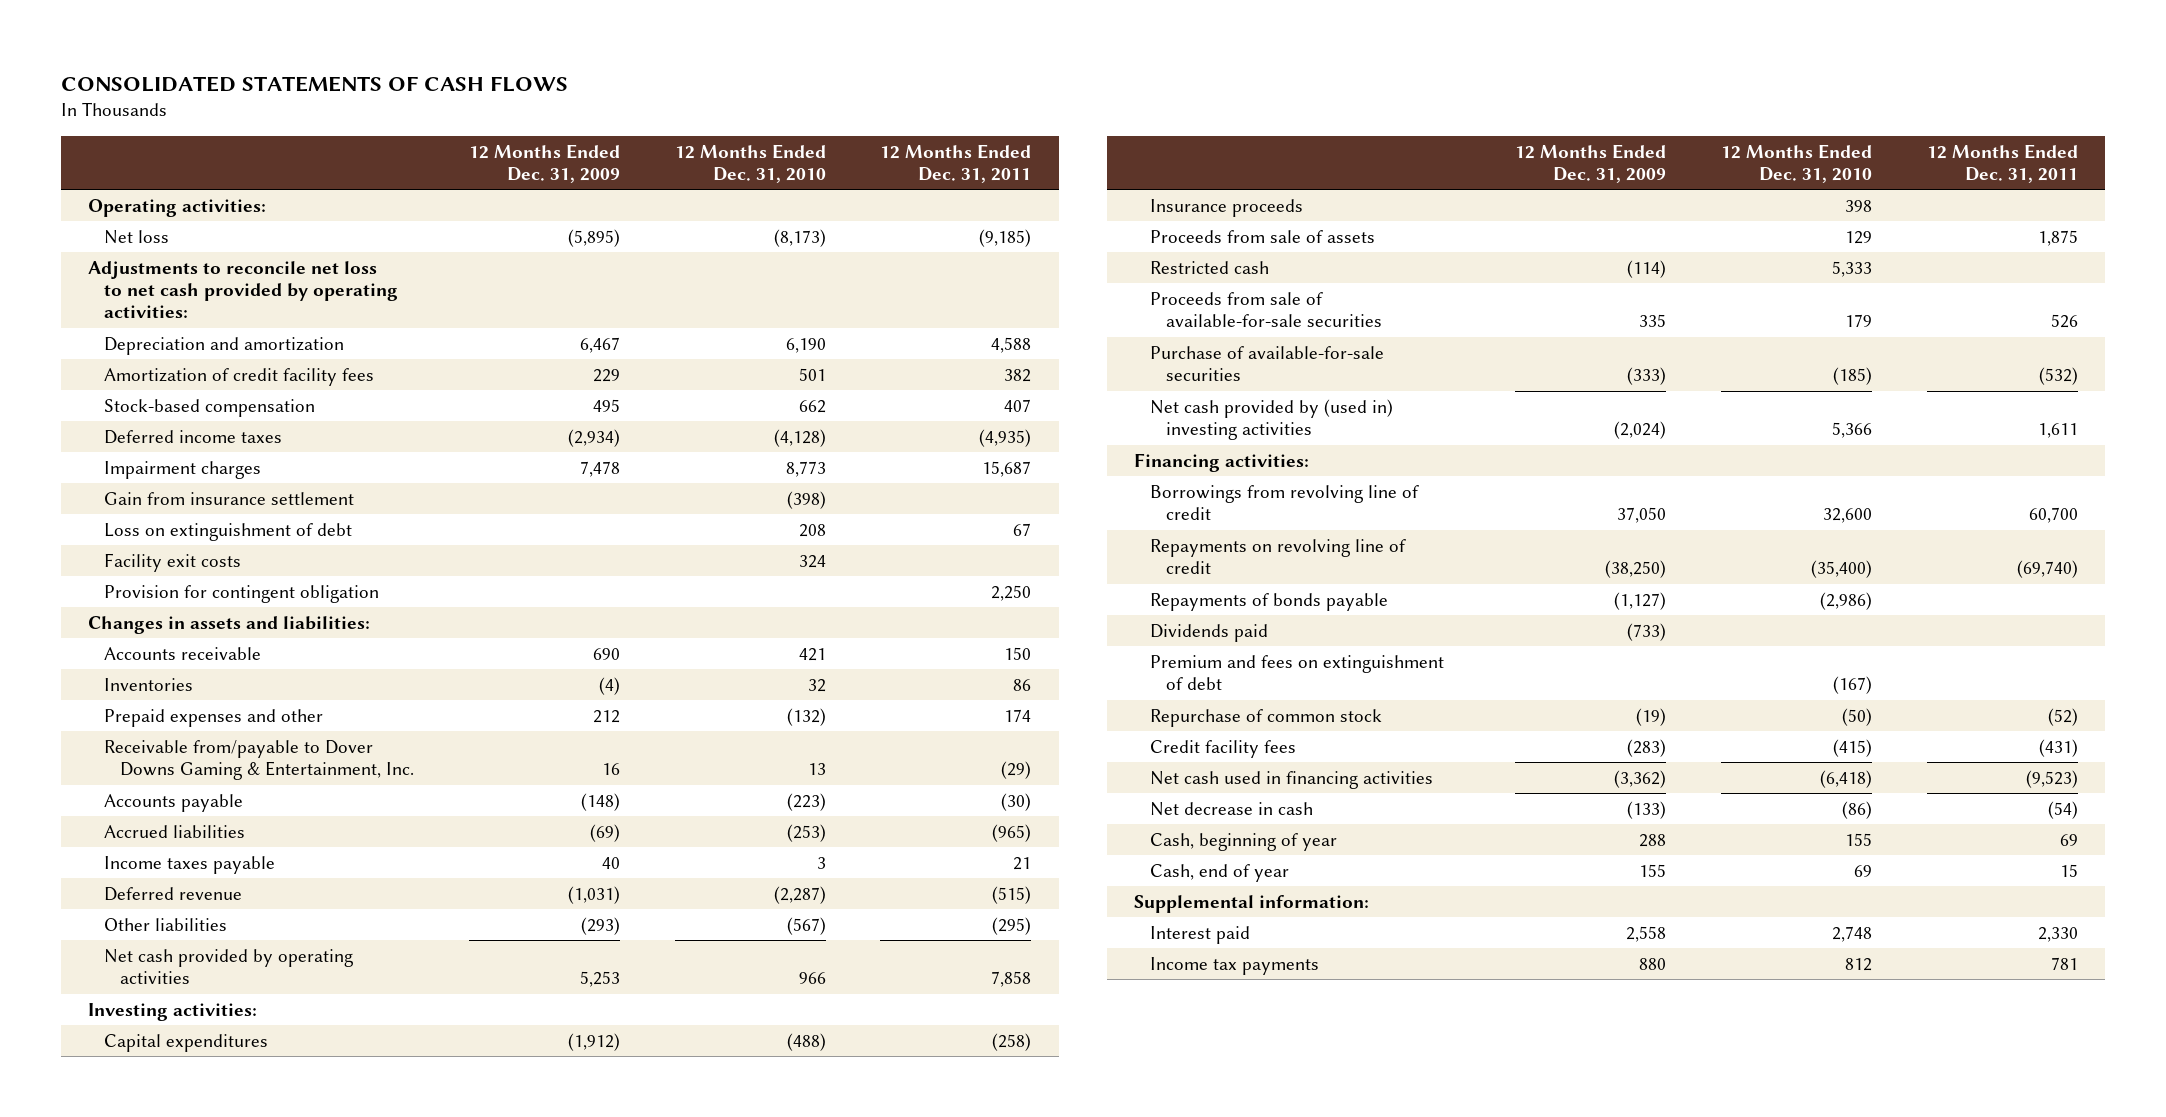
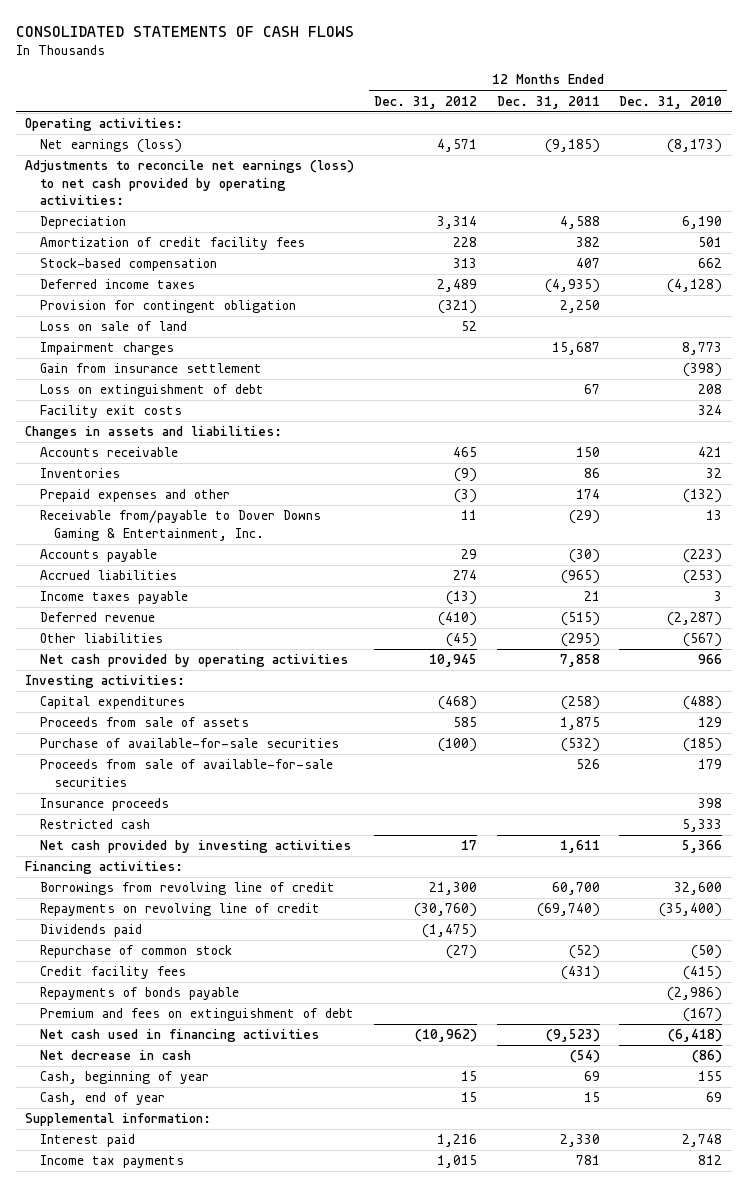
[468,143,620,183] 12 Months Ended Dec. 31, 2009 -> none
none -> [374,95,478,109] Dec. 31, 2012
[104,229,170,244] Net loss -> [39,139,182,154] Net earnings (loss)
[88,260,399,319] Adjustments to reconcile net loss to net cash provided by operating activities: -> [25,160,355,206] Adjustments to reconcile net earnings (loss) to net cash provided by operating activities:
[104,336,345,355] Depreciation and amortization -> [39,216,126,230] Depreciation
[104,584,380,603] Provision for contingent obligation -> [39,300,296,314] Provision for contingent obligation
none -> [39,321,187,332] Loss on sale of land
[1150,291,1382,328] Proceeds from sale of available-for-sale securities -> [39,759,333,787] Proceeds from sale of available-for-sale securities
[1150,198,1304,217] Insurance proceeds -> [39,798,169,812] Insurance proceeds
[1150,260,1270,274] Restricted cash -> [39,819,150,830] Restricted cash
[1150,398,1394,441] Net cash provided by (used in) investing activities -> [39,840,351,854] Net cash provided by investing activities
[1150,592,1389,611] Repayments of bonds payable -> [39,987,239,1001] Repayments of bonds payable
[1150,654,1445,691] Premium and fees on extinguishment of debt -> [39,1008,354,1022] Premium and fees on extinguishment of debt

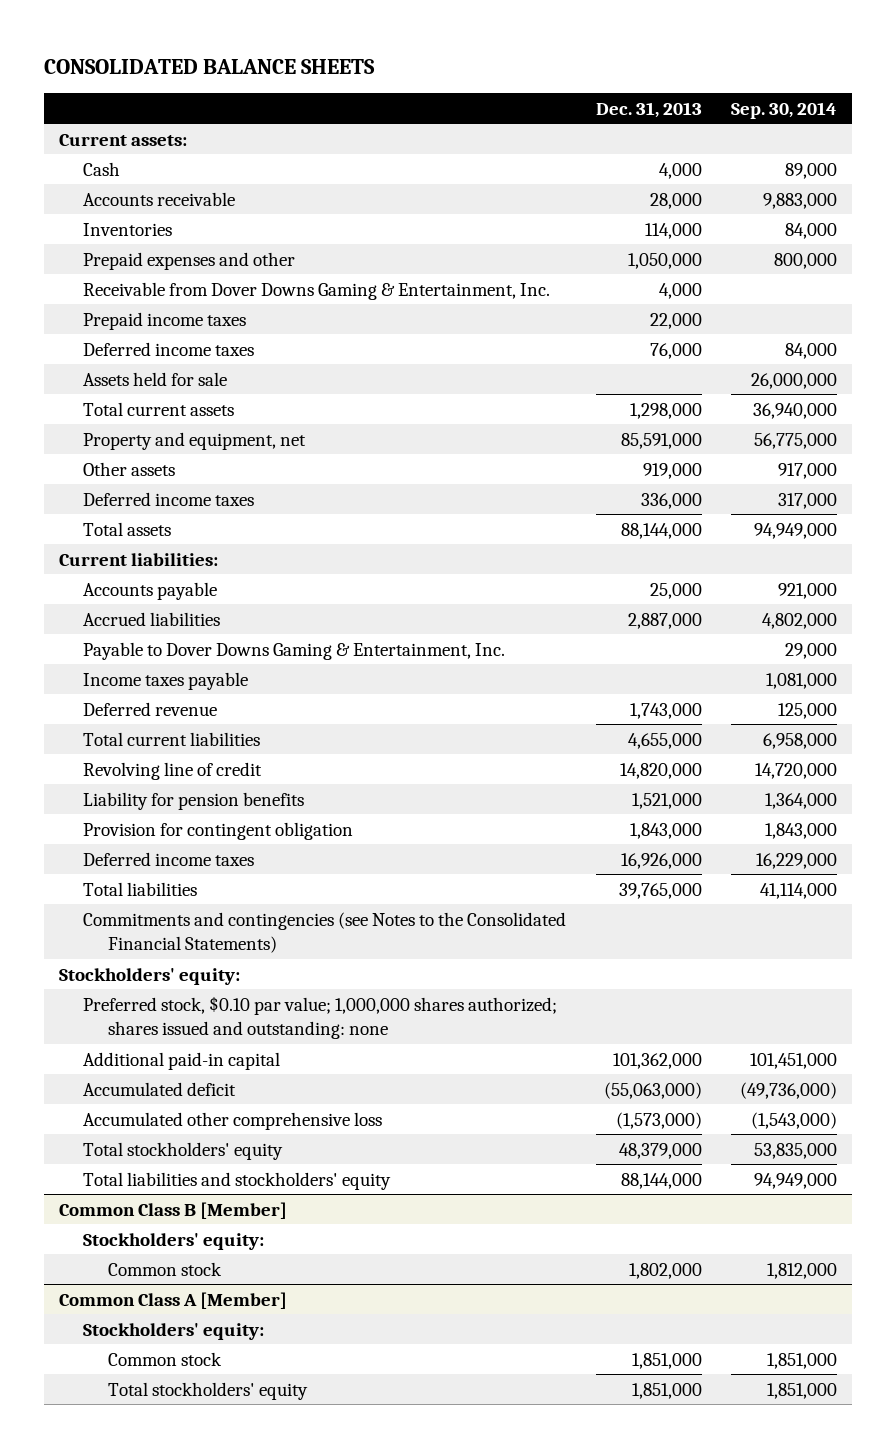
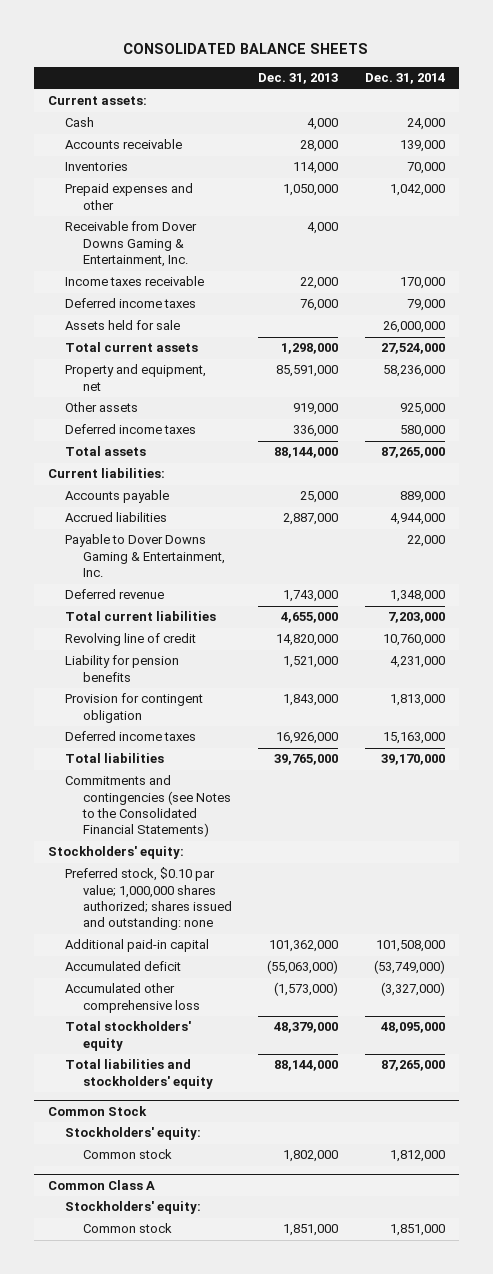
[731,101,838,119] Sep. 30, 2014 -> none
none -> [365,73,446,85] Dec. 31, 2014
[83,311,247,330] Prepaid income taxes -> [65,276,205,287] Income taxes receivable
[83,671,249,690] Income taxes payable -> none
[58,1201,287,1219] Common Class B [Member] -> none
none -> [47,1105,147,1116] Common Stock
[58,1291,287,1309] Common Class A [Member] -> [47,1179,155,1190] Common Class A
[107,1381,308,1400] Total stockholders' equity -> none

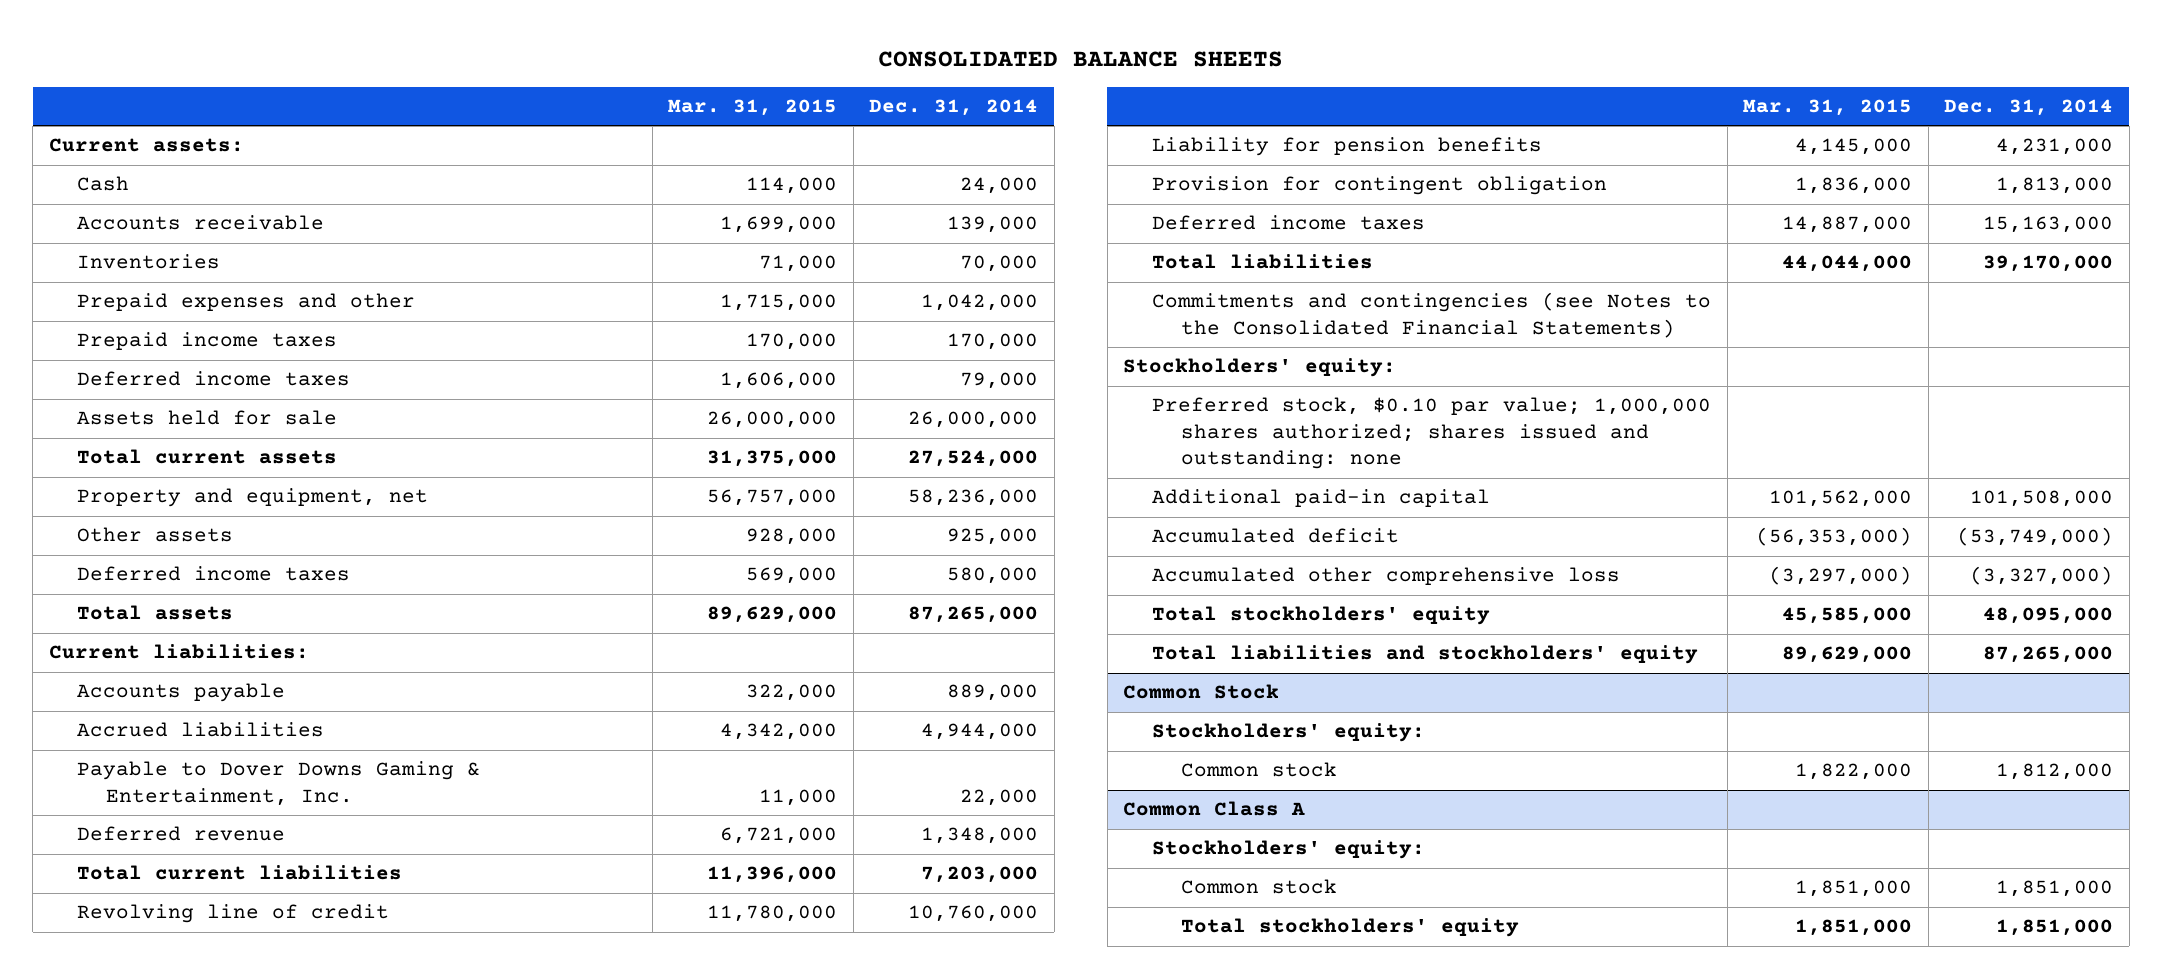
[258,73,339,85] Dec. 31, 2013 -> none
none -> [668,99,838,117] Mar. 31, 2015
[65,221,198,268] Receivable from Dover Downs Gaming & Entertainment, Inc. -> none
[65,276,205,287] Income taxes receivable -> [77,332,338,351] Prepaid income taxes
none -> [1180,918,1519,938] Total stockholders' equity

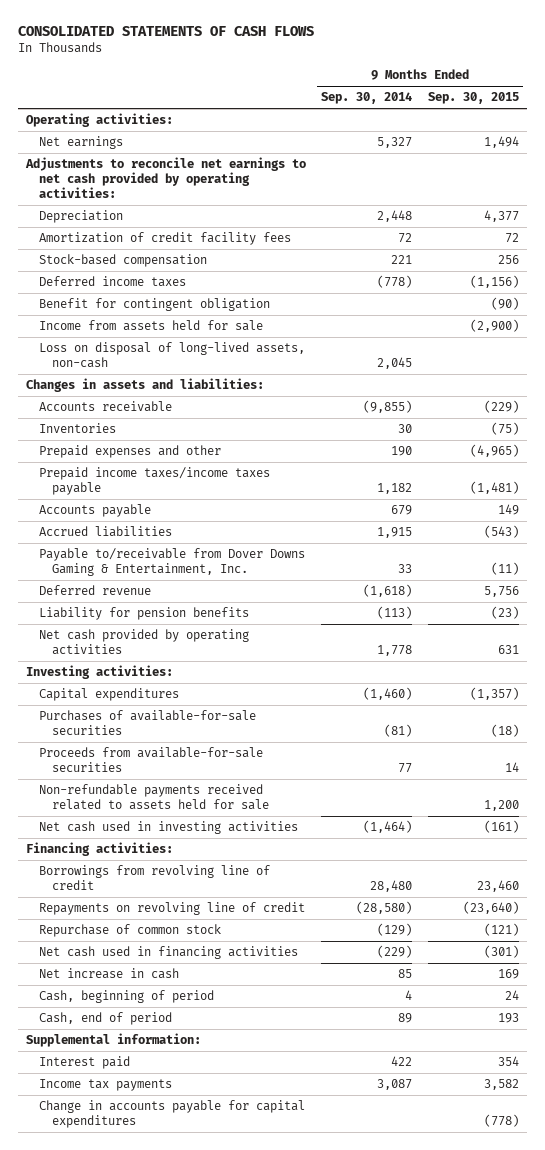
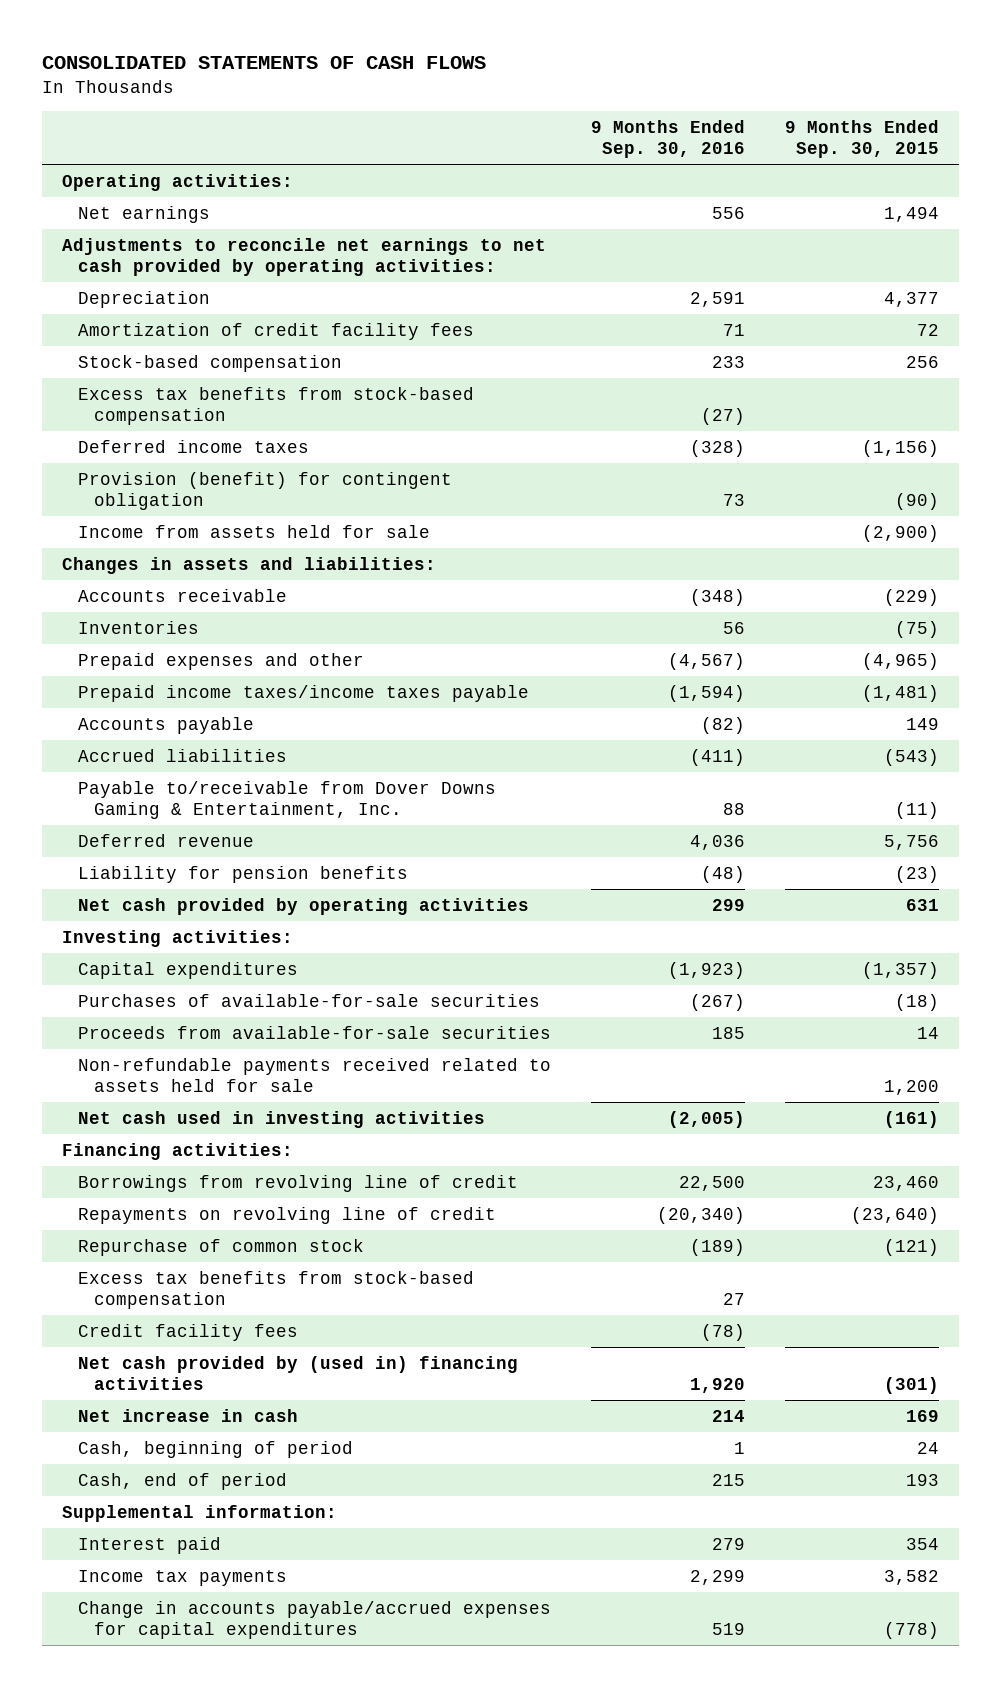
[321,92,413,105] Sep. 30, 2014 -> none
none -> [591,120,746,158] 9 Months Ended Sep. 30, 2016
none -> [77,387,474,425] Excess tax benefits from stock-based compensation
[38,298,270,312] Benefit for contingent obligation -> [77,472,452,510] Provision (benefit) for contingent obligation
[38,342,305,369] Loss on disposal of long-lived assets, non-cash -> none
none -> [77,1271,474,1309] Excess tax benefits from stock-based compensation
none -> [77,1324,298,1342] Credit facility fees
[38,946,298,960] Net cash used in financing activities -> [77,1356,518,1390] Net cash provided by (used in) financing activities
[38,1100,305,1129] Change in accounts payable for capital expenditures -> [77,1601,551,1639] Change in accounts payable/accrued expenses for capital expenditures

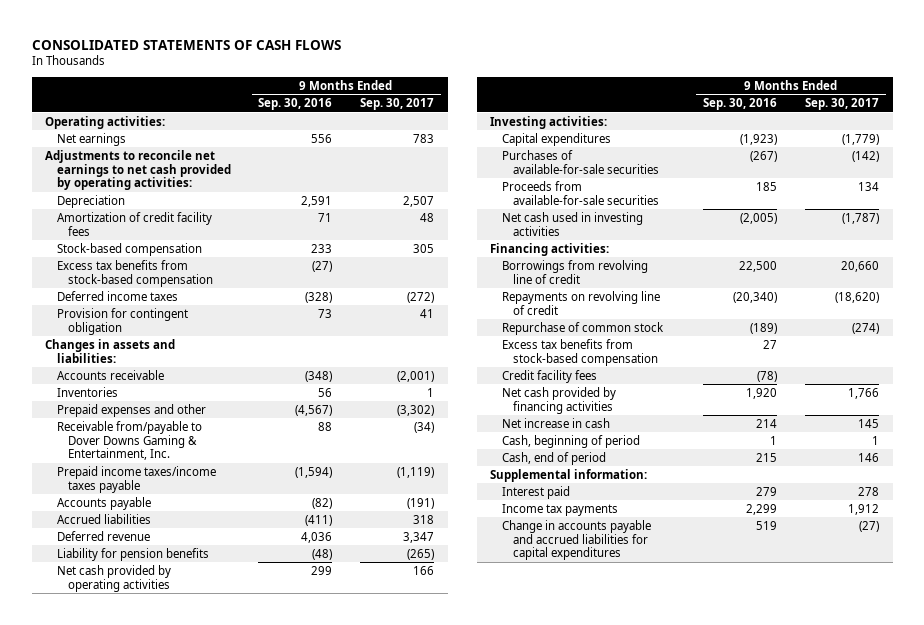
[785,120,940,158] 9 Months Ended Sep. 30, 2015 -> none
none -> [359,97,434,110] Sep. 30, 2017
[77,525,430,539] Income from assets held for sale -> none
[77,472,452,510] Provision (benefit) for contingent obligation -> [56,307,188,335] Provision for contingent obligation
none -> [56,420,202,461] Receivable from/payable to Dover Downs Gaming & Entertainment, Inc.
[77,781,496,819] Payable to/receivable from Dover Downs Gaming & Entertainment, Inc. -> none
[77,1058,551,1092] Non-refundable payments received related to assets held for sale -> none
[77,1356,518,1390] Net cash provided by (used in) financing activities -> [501,386,616,414] Net cash provided by financing activities
[77,1601,551,1639] Change in accounts payable/accrued expenses for capital expenditures -> [501,519,651,561] Change in accounts payable and accrued liabilities for capital expenditures

